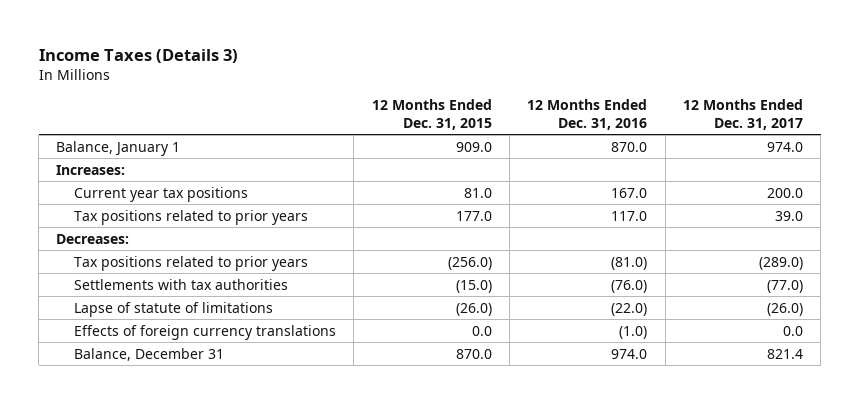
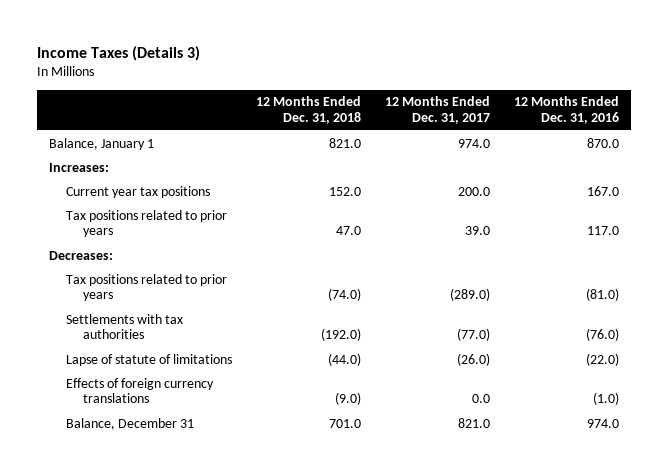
[371,99,492,130] 12 Months Ended Dec. 31, 2015 -> none
none -> [255,96,361,124] 12 Months Ended Dec. 31, 2018
[766,348,803,359] 821.4 -> [457,417,490,428] 821.0

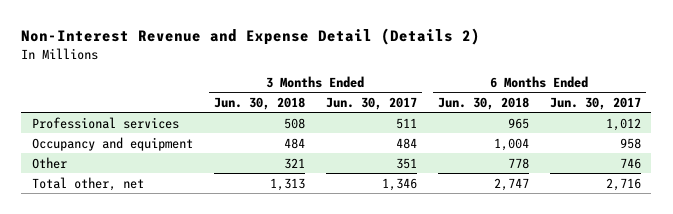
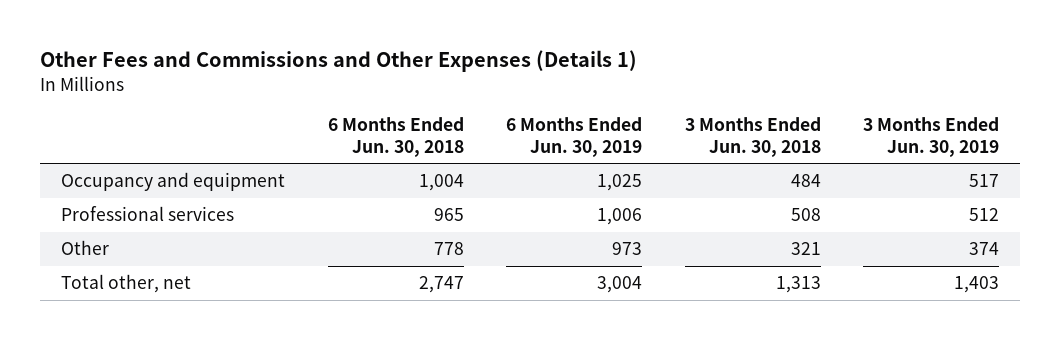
[21,28,481,46] Non-Interest Revenue and Expense Detail (Details 2) -> [40,50,638,73] Other Fees and Commissions and Other Expenses (Details 1)
[325,96,417,110] Jun. 30, 2017 -> none
[549,96,641,110] Jun. 30, 2017 -> none
none -> [506,117,643,157] 6 Months Ended Jun. 30, 2019
none -> [863,117,1000,157] 3 Months Ended Jun. 30, 2019
[31,116,179,129] Professional services -> [61,206,235,222] Professional services

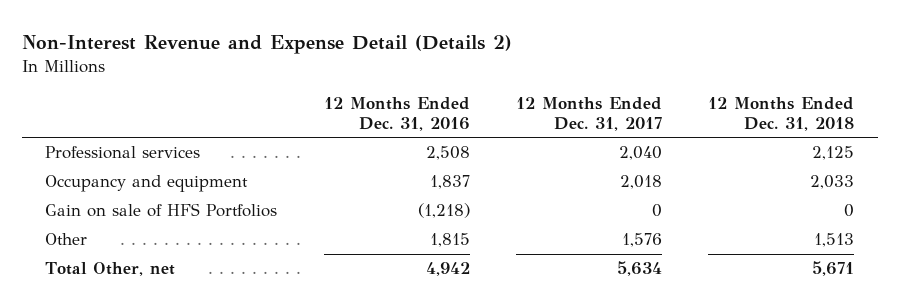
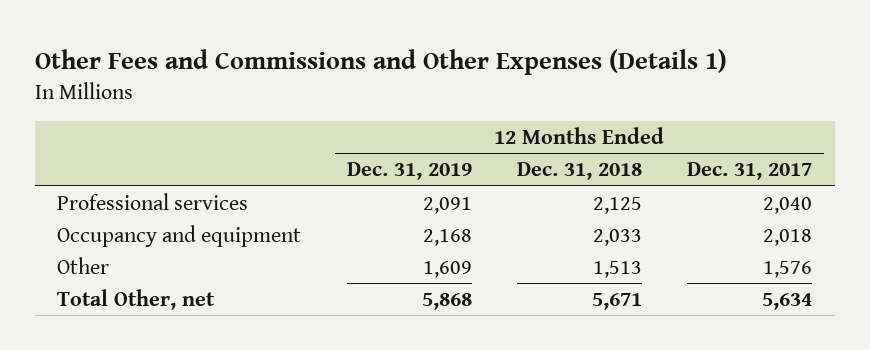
[22,34,513,54] Non-Interest Revenue and Expense Detail (Details 2) -> [34,49,727,76] Other Fees and Commissions and Other Expenses (Details 1)
[323,96,470,131] 12 Months Ended Dec. 31, 2016 -> none
none -> [346,162,472,181] Dec. 31, 2019
[45,203,278,218] Gain on sale of HFS Portfolios -> none

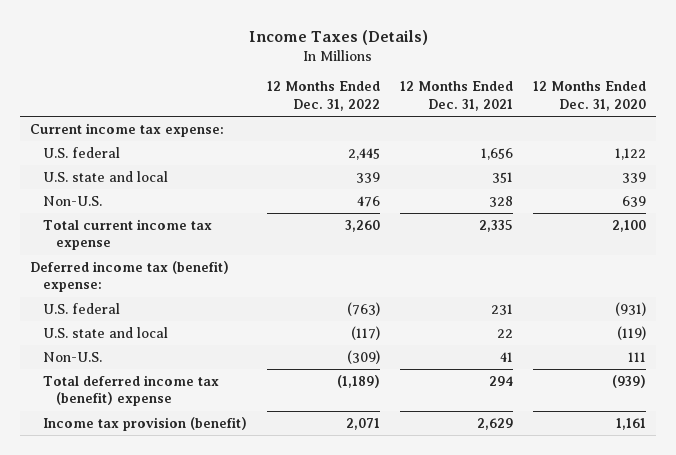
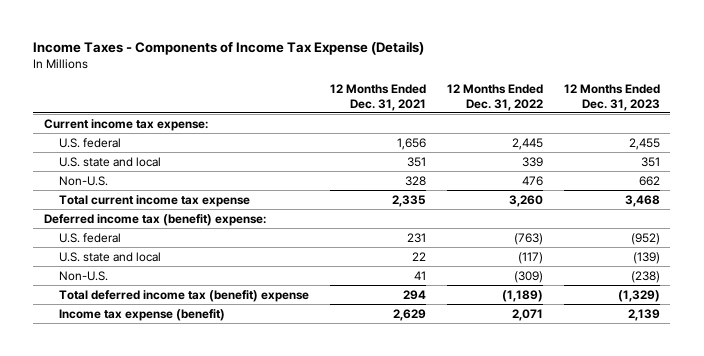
[249,29,429,45] Income Taxes (Details) -> [33,40,425,55] Income Taxes - Components of Income Tax Expense (Details)
[532,81,646,111] 12 Months Ended Dec. 31, 2020 -> none
none -> [563,84,660,111] 12 Months Ended Dec. 31, 2023
[43,416,248,431] Income tax provision (benefit) -> [59,308,226,321] Income tax expense (benefit)

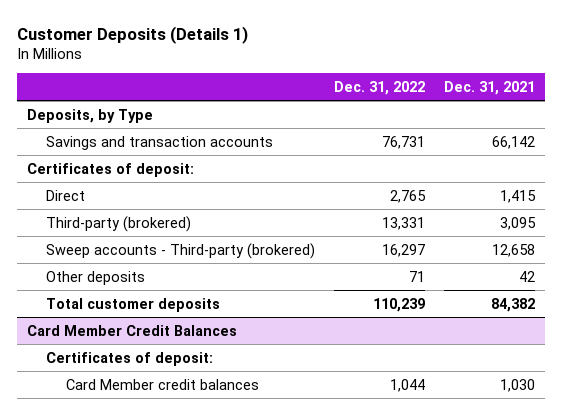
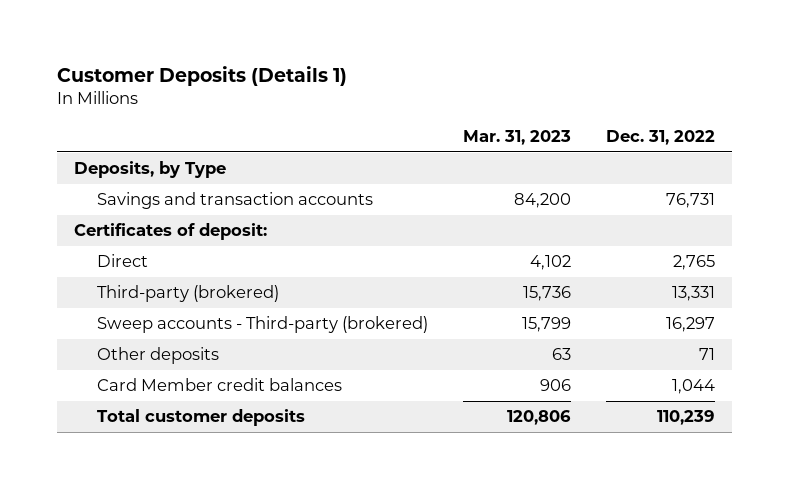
[444,80,536,95] Dec. 31, 2021 -> none
none -> [462,130,571,146] Mar. 31, 2023
[26,324,237,336] Card Member Credit Balances -> none
[46,351,214,366] Certificates of deposit: -> none
[46,297,221,312] Total customer deposits -> [96,409,305,427] Total customer deposits

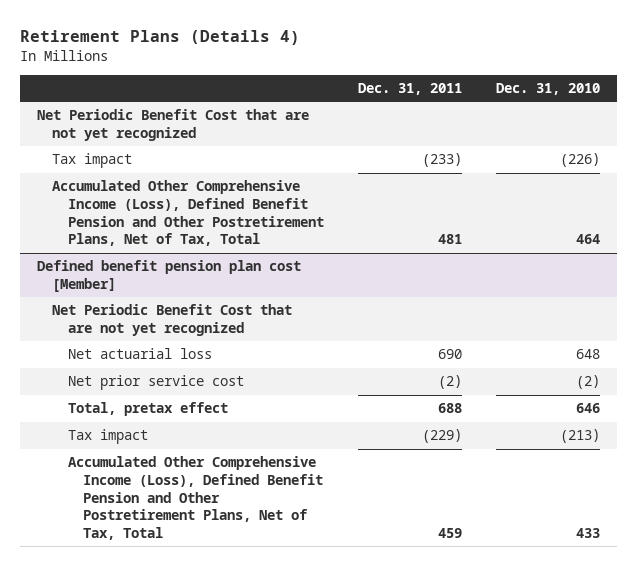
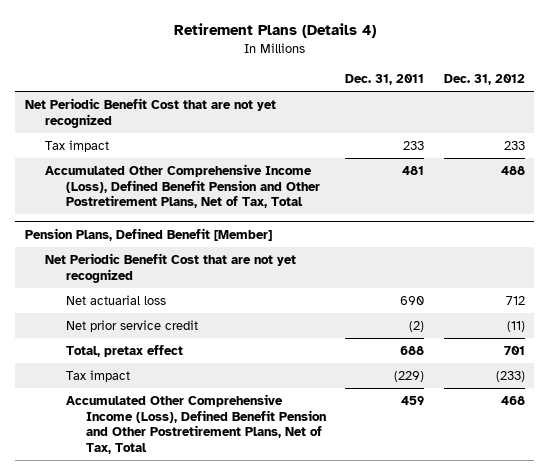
[495,83,600,96] Dec. 31, 2010 -> none
none -> [443,73,525,85] Dec. 31, 2012
[421,153,462,168] (233) -> [403,141,425,151] 233
[37,260,302,292] Defined benefit pension plan cost [Member] -> [25,227,273,241] Pension Plans, Defined Benefit [Member]
[67,375,244,391] Net prior service cost -> [65,320,198,333] Net prior service credit

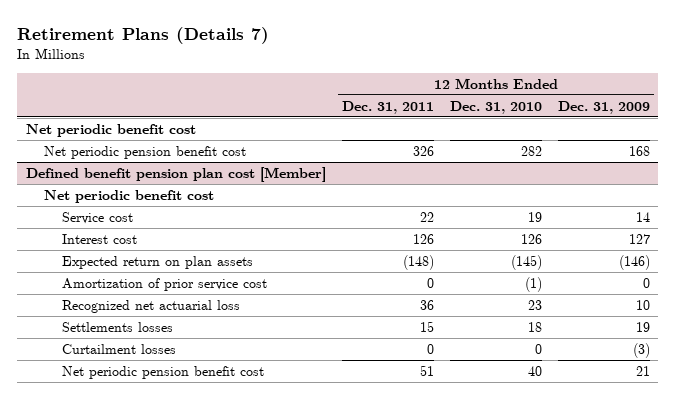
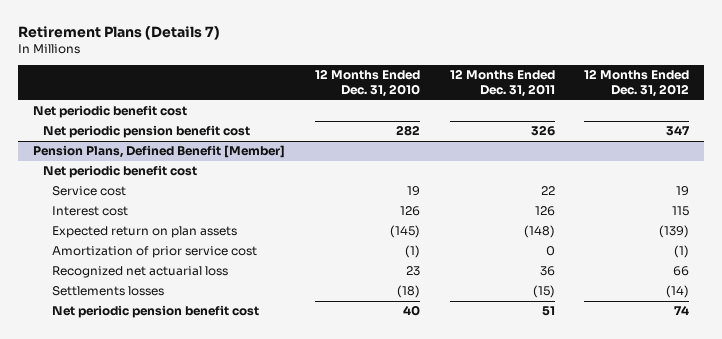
[557,100,650,114] Dec. 31, 2009 -> none
none -> [584,69,690,97] 12 Months Ended Dec. 31, 2012
[25,166,326,182] Defined benefit pension plan cost [Member] -> [32,145,285,159] Pension Plans, Defined Benefit [Member]
[62,343,177,354] Curtailment losses -> none
[419,320,434,332] 15 -> [532,285,555,299] (15)
[527,321,542,332] 18 -> [396,285,420,299] (18)

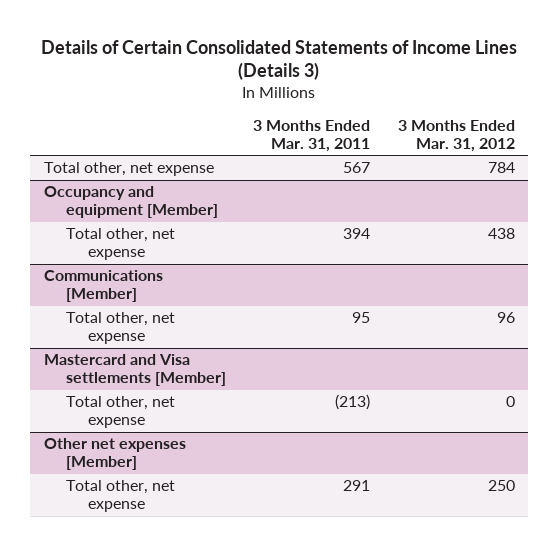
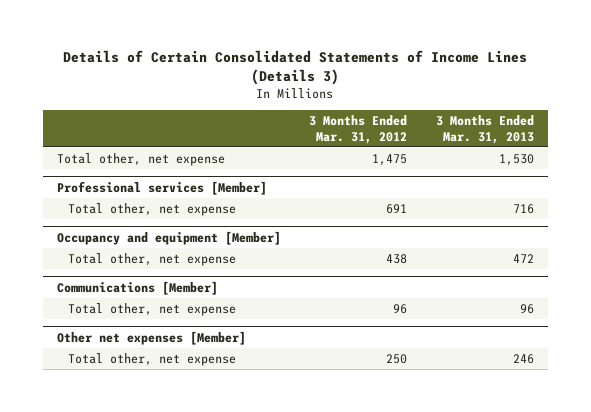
[253,119,371,152] 3 Months Ended Mar. 31, 2011 -> none
none -> [435,114,534,144] 3 Months Ended Mar. 31, 2013
[487,162,515,174] 784 -> [372,153,408,166] 1,475
none -> [56,180,267,195] Professional services [Member]
none -> [67,202,236,216] Total other, net expense
[43,354,226,387] Mastercard and Visa settlements [Member] -> none
[65,396,175,429] Total other, net expense -> none

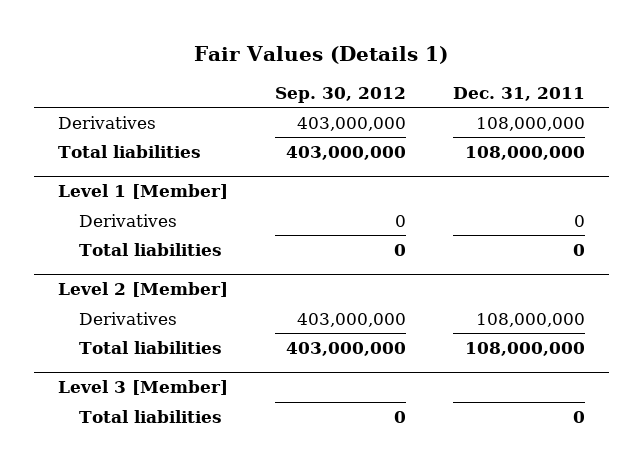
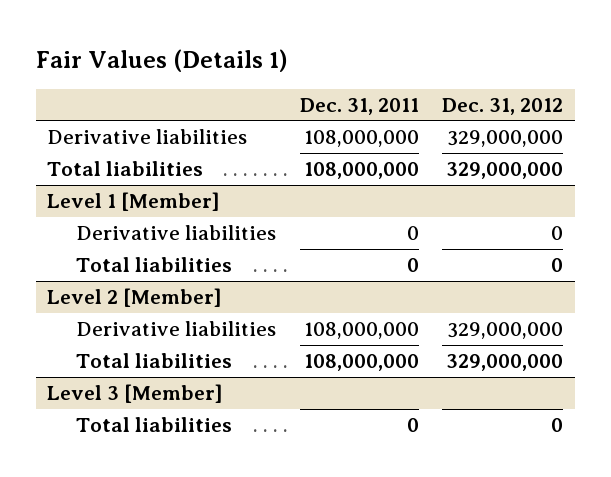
[274,86,406,103] Sep. 30, 2012 -> none
none -> [442,97,564,115] Dec. 31, 2012
[57,115,156,129] Derivatives -> [47,129,248,145] Derivative liabilities
[79,213,178,227] Derivatives -> [76,225,277,241] Derivative liabilities
[79,311,178,325] Derivatives -> [76,321,277,337] Derivative liabilities

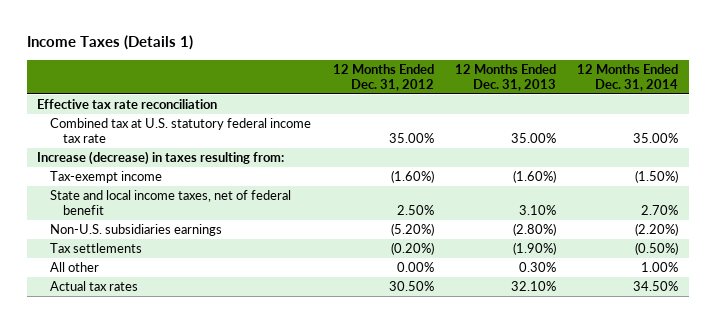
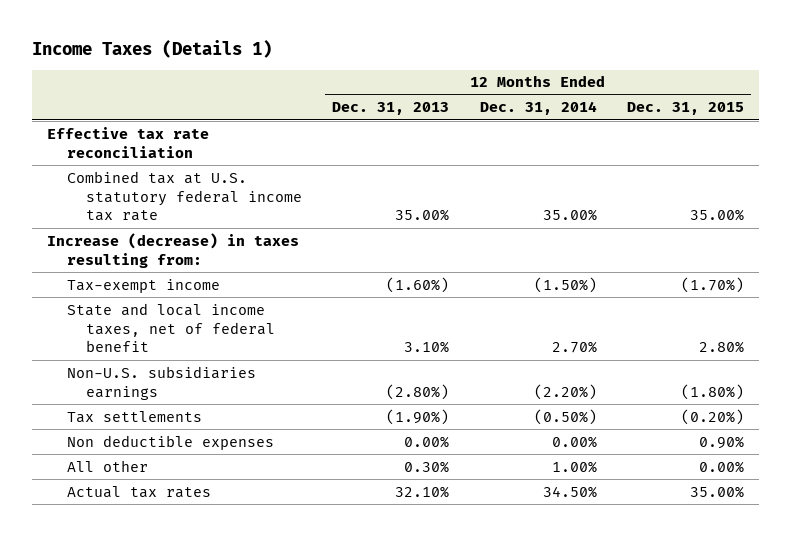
[332,63,434,92] 12 Months Ended Dec. 31, 2012 -> none
none -> [626,102,744,116] Dec. 31, 2015
none -> [66,434,274,450] Non deductible expenses

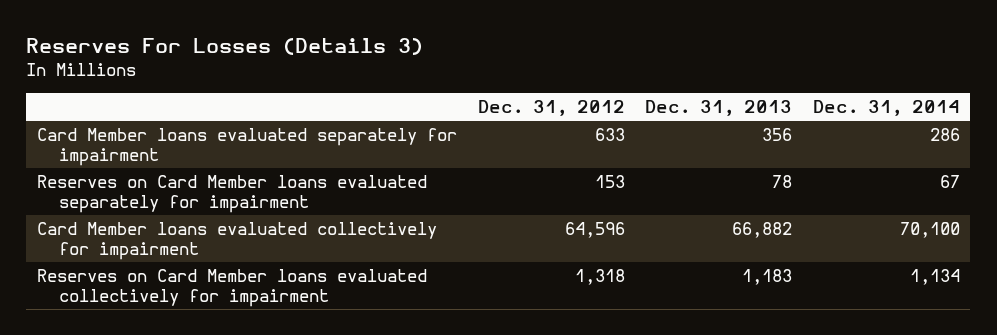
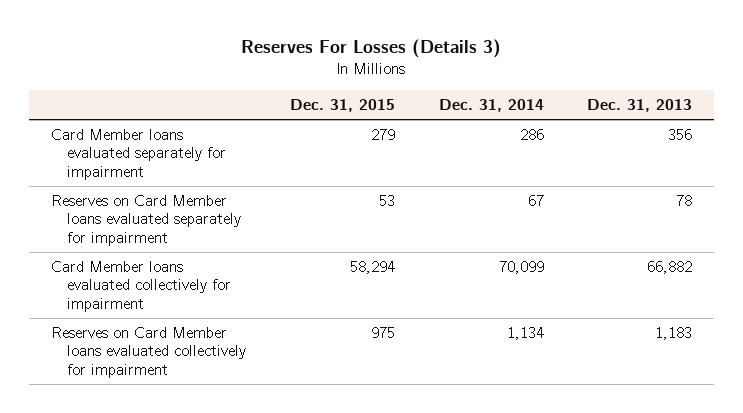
[477,100,625,117] Dec. 31, 2012 -> none
none -> [289,99,395,113] Dec. 31, 2015
[900,221,961,238] 70,100 -> [498,260,544,274] 70,099

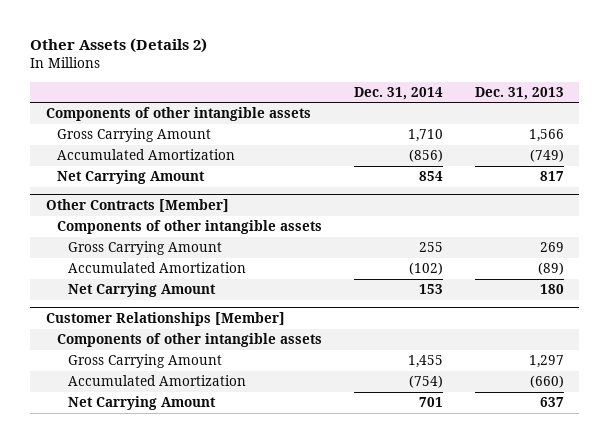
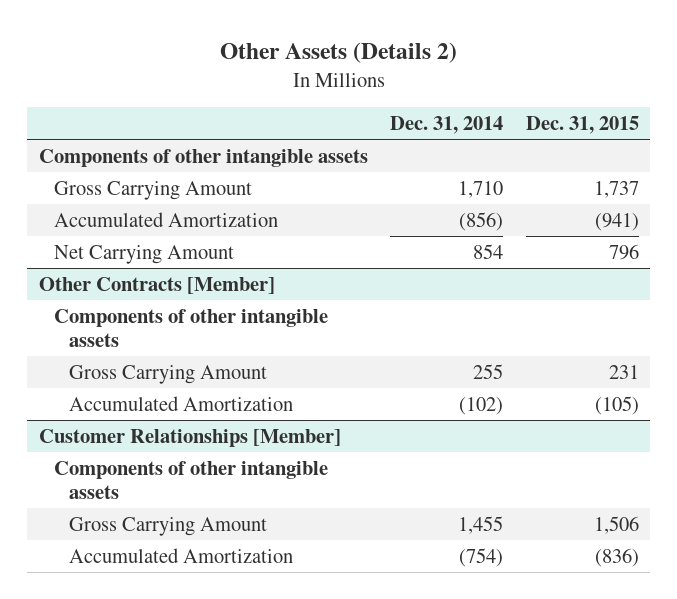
[474,86,564,100] Dec. 31, 2013 -> none
none -> [525,116,639,135] Dec. 31, 2015
[68,283,217,298] Net Carrying Amount -> none
[68,396,217,411] Net Carrying Amount -> none

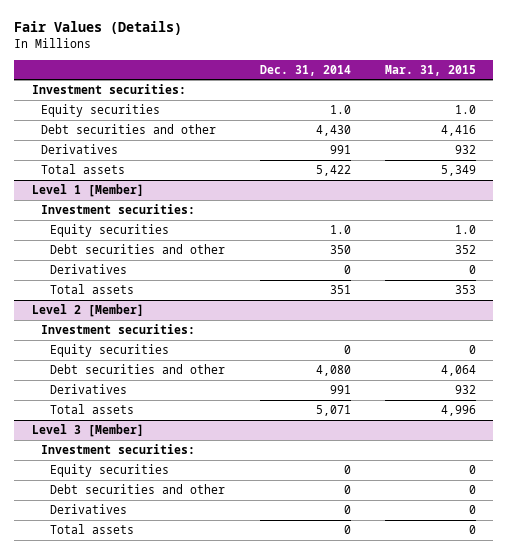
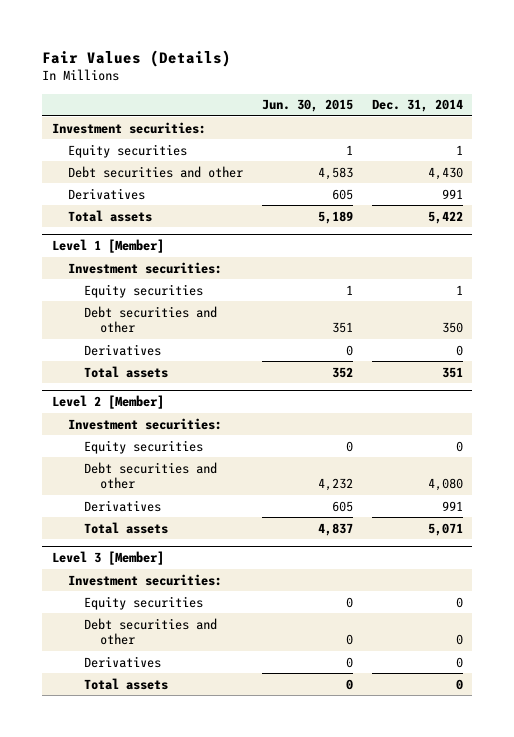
[385,64,477,76] Mar. 31, 2015 -> none
none -> [261,99,353,113] Jun. 30, 2015
[329,105,351,115] 1.0 -> [455,144,463,155] 1
[329,225,351,235] 1.0 -> [455,284,463,295] 1

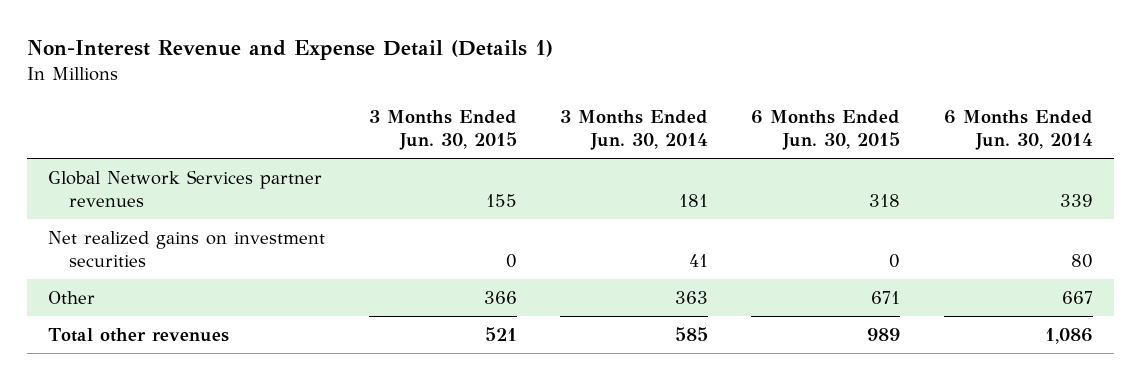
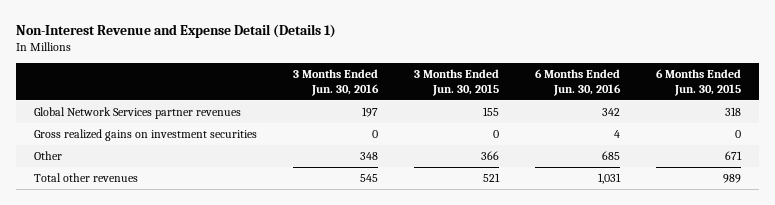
[560,109,709,151] 3 Months Ended Jun. 30, 2014 -> none
[943,109,1093,151] 6 Months Ended Jun. 30, 2014 -> none
none -> [293,69,380,97] 3 Months Ended Jun. 30, 2016
none -> [534,69,621,97] 6 Months Ended Jun. 30, 2016
[48,230,326,268] Net realized gains on investment securities -> [34,129,258,142] Gross realized gains on investment securities

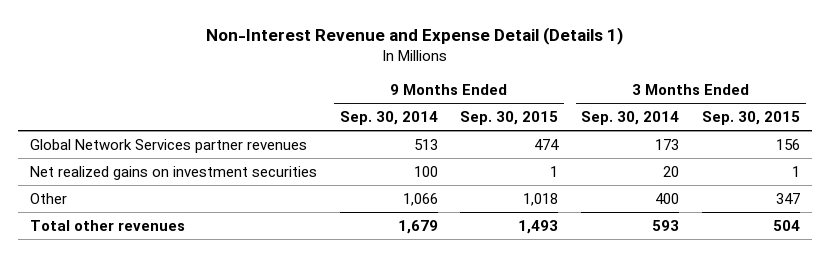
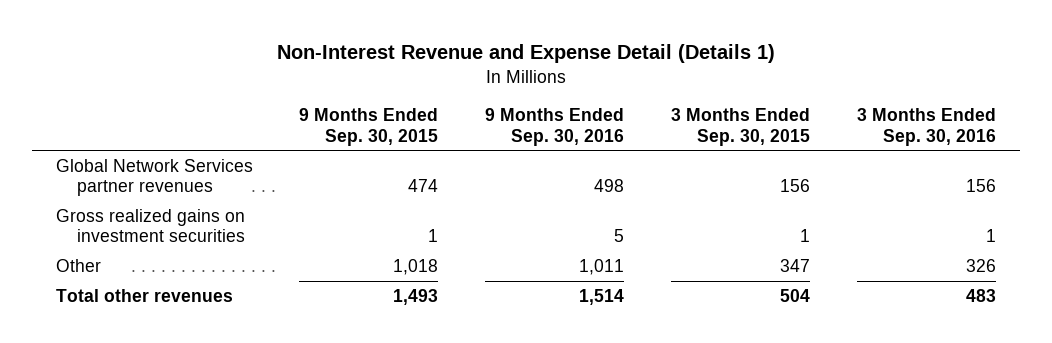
[339,110,438,125] Sep. 30, 2014 -> none
[581,110,680,125] Sep. 30, 2014 -> none
none -> [485,108,625,146] 9 Months Ended Sep. 30, 2016
none -> [857,108,997,146] 3 Months Ended Sep. 30, 2016
[29,165,317,180] Net realized gains on investment securities -> [55,208,246,243] Gross realized gains on investment securities

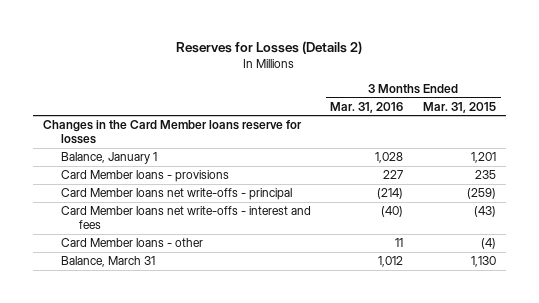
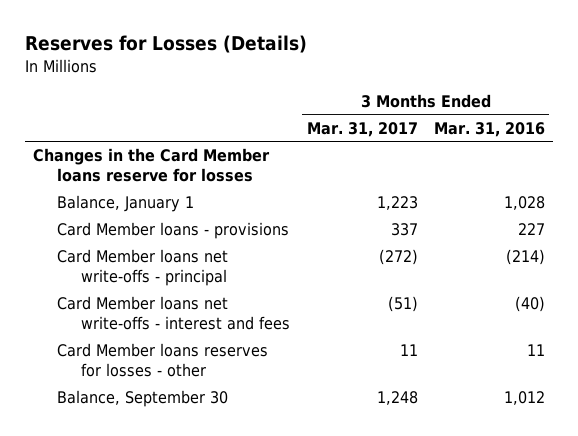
[176,40,363,54] Reserves for Losses (Details 2) -> [24,34,307,53] Reserves for Losses (Details)
[422,101,496,113] Mar. 31, 2015 -> none
none -> [306,122,418,138] Mar. 31, 2017
[60,238,203,248] Card Member loans - other -> [57,343,269,378] Card Member loans reserves for losses - other
[60,256,155,268] Balance, March 31 -> [57,390,229,408] Balance, September 30

